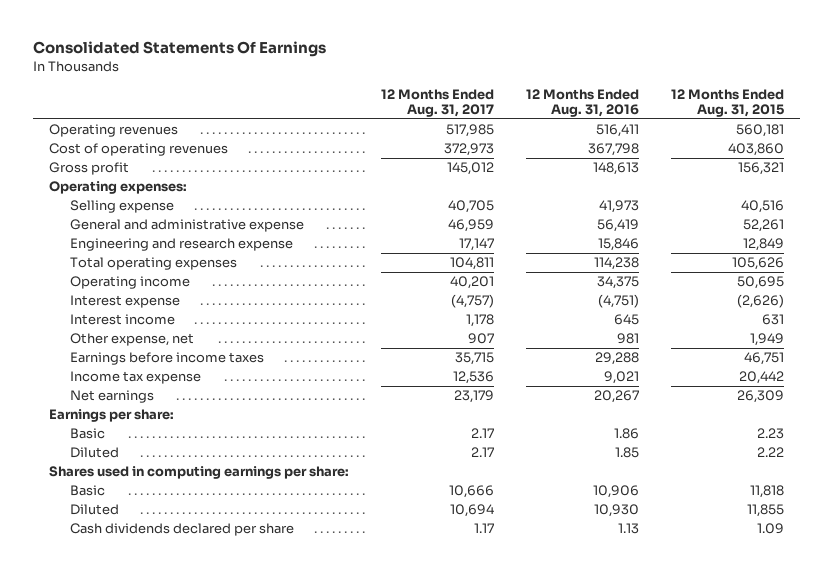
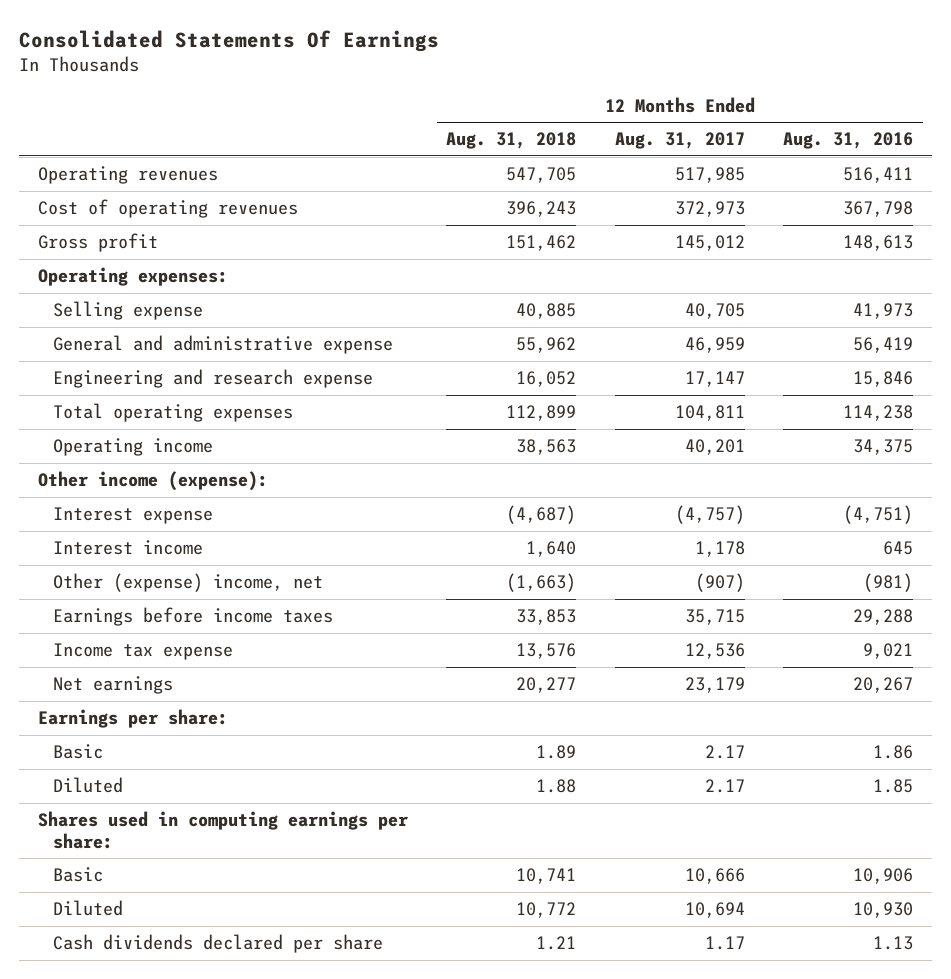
[670,88,784,118] 12 Months Ended Aug. 31, 2015 -> none
none -> [446,132,577,150] Aug. 31, 2018
none -> [38,471,269,492] Other income (expense):
[69,333,194,347] Other expense, net -> [53,573,324,593] Other (expense) income, net
[467,333,494,345] 907 -> [694,573,745,593] (907)
[616,333,639,345] 981 -> [862,573,913,593] (981)

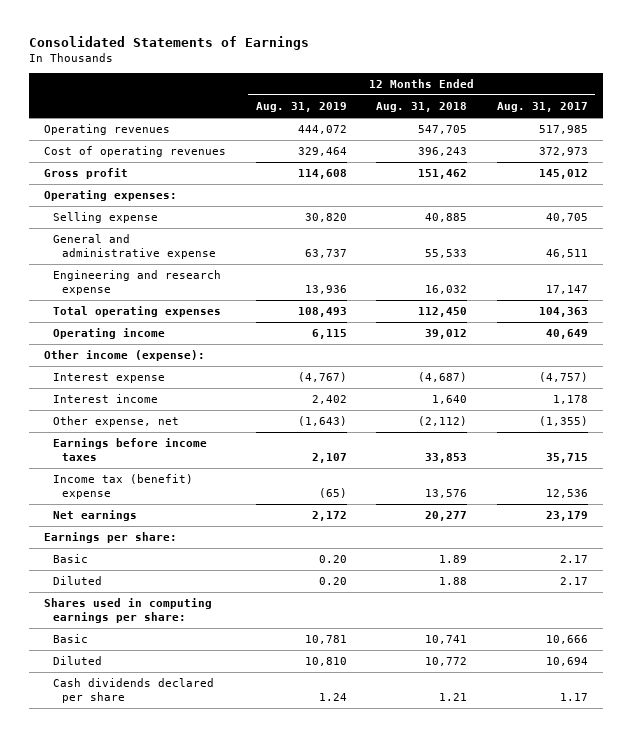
[19,29,440,52] Consolidated Statements Of Earnings -> [29,35,310,50] Consolidated Statements of Earnings
[782,132,913,150] Aug. 31, 2016 -> none
none -> [255,102,347,113] Aug. 31, 2019
[516,337,577,354] 55,962 -> [425,248,468,258] 55,533
[684,337,745,354] 46,959 -> [546,248,589,258] 46,511
[516,371,577,388] 16,052 -> [425,284,468,294] 16,032
[506,405,577,422] 112,899 -> [418,307,468,318] 112,450
[674,405,745,422] 104,811 -> [539,307,589,318] 104,363
[516,439,577,456] 38,563 -> [425,329,468,340] 39,012
[684,439,745,456] 40,201 -> [546,329,589,340] 40,649
[53,573,324,593] Other (expense) income, net -> [52,416,179,428] Other expense, net
[506,573,577,593] (1,663) -> [418,416,468,427] (2,112)
[694,573,745,593] (907) -> [539,416,589,427] (1,355)
[53,643,234,661] Income tax expense -> [52,474,193,499] Income tax (benefit) expense

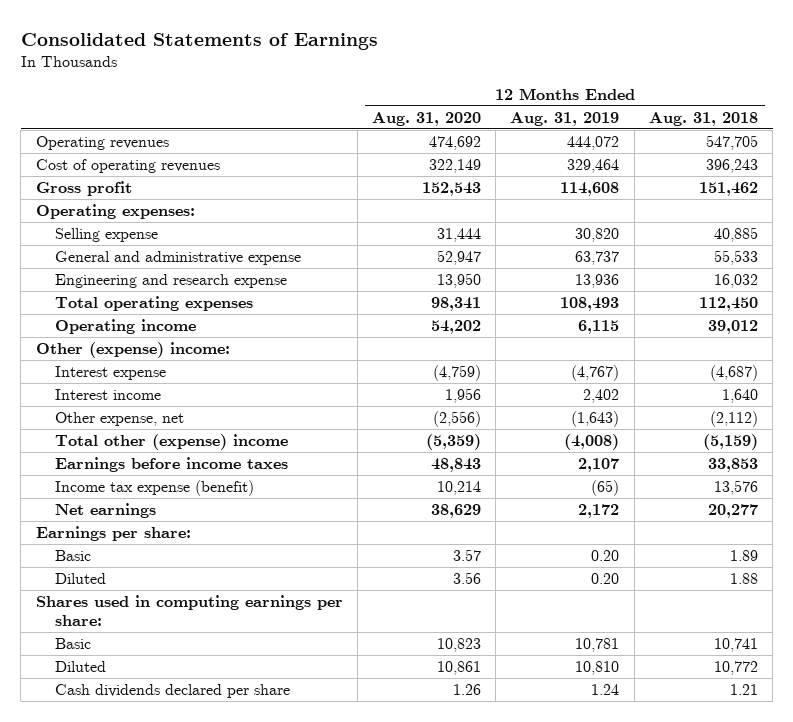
[497,102,589,113] Aug. 31, 2017 -> none
none -> [371,111,481,126] Aug. 31, 2020
[44,350,206,362] Other income (expense): -> [35,341,230,358] Other (expense) income:
none -> [54,433,288,450] Total other (expense) income
[52,474,193,499] Income tax (benefit) expense -> [54,479,254,496] Income tax expense (benefit)

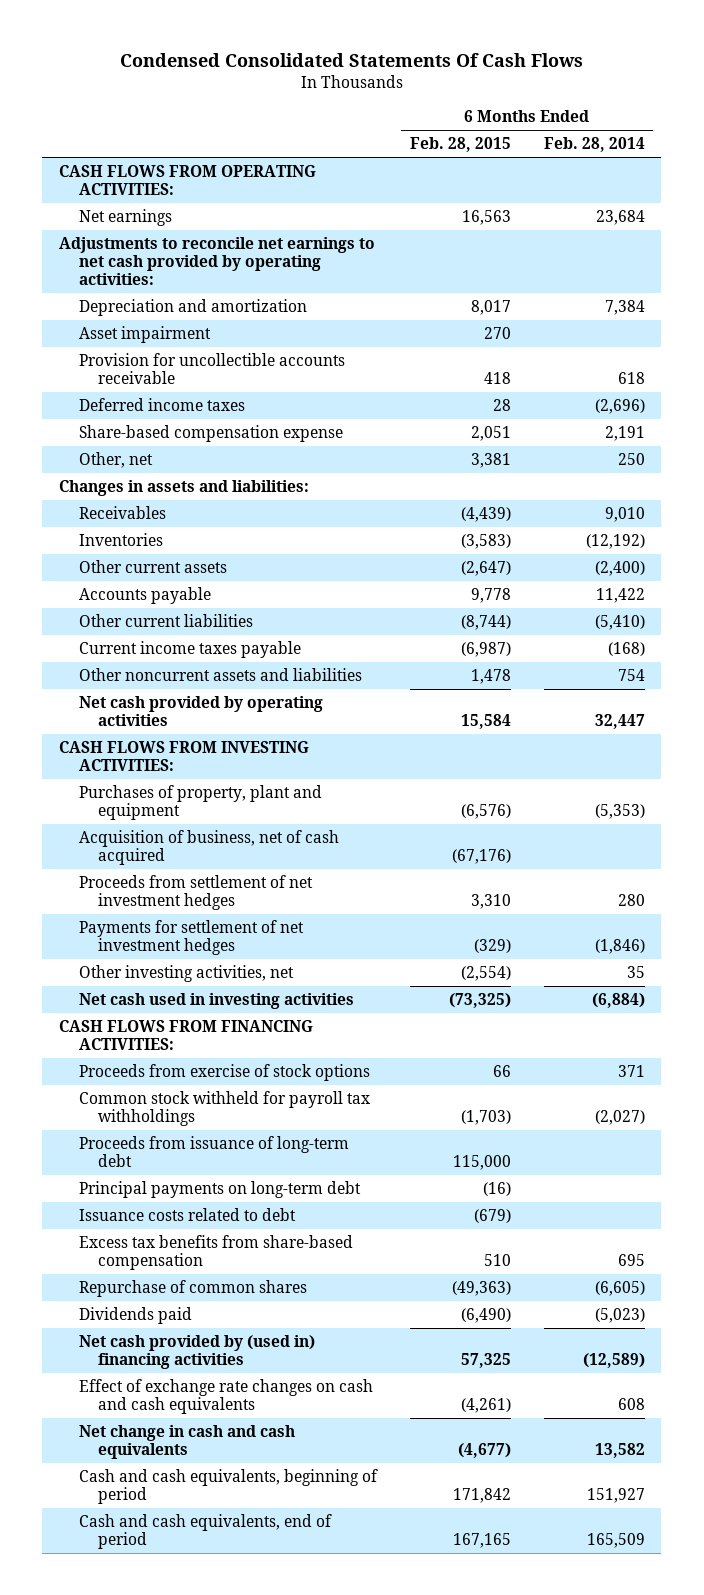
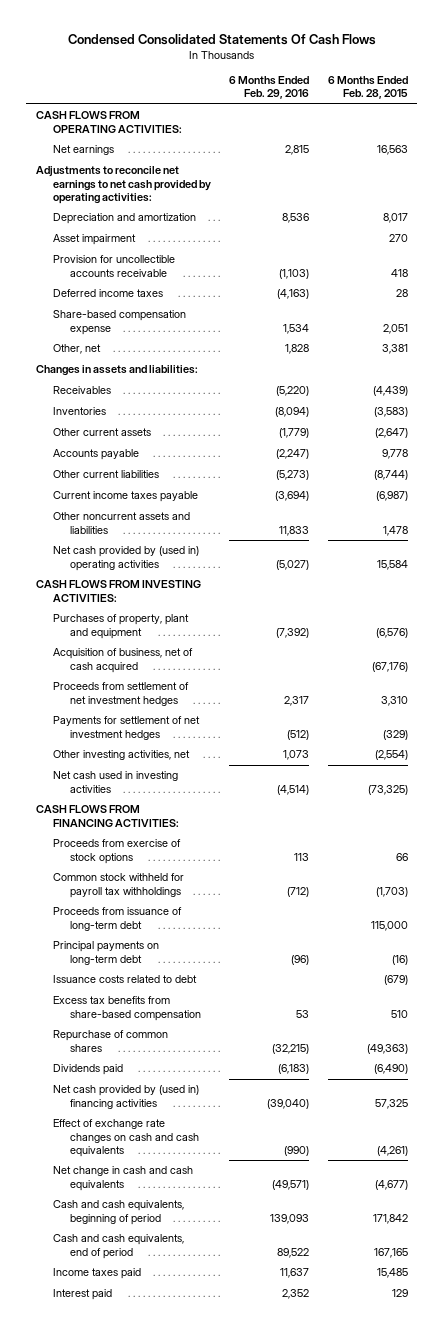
[543,137,645,153] Feb. 28, 2014 -> none
none -> [229,76,310,100] 6 Months Ended Feb. 29, 2016
[78,696,323,727] Net cash provided by operating activities -> [52,546,199,571] Net cash provided by (used in) operating activities
none -> [52,1268,141,1280] Income taxes paid
none -> [52,1289,112,1301] Interest paid

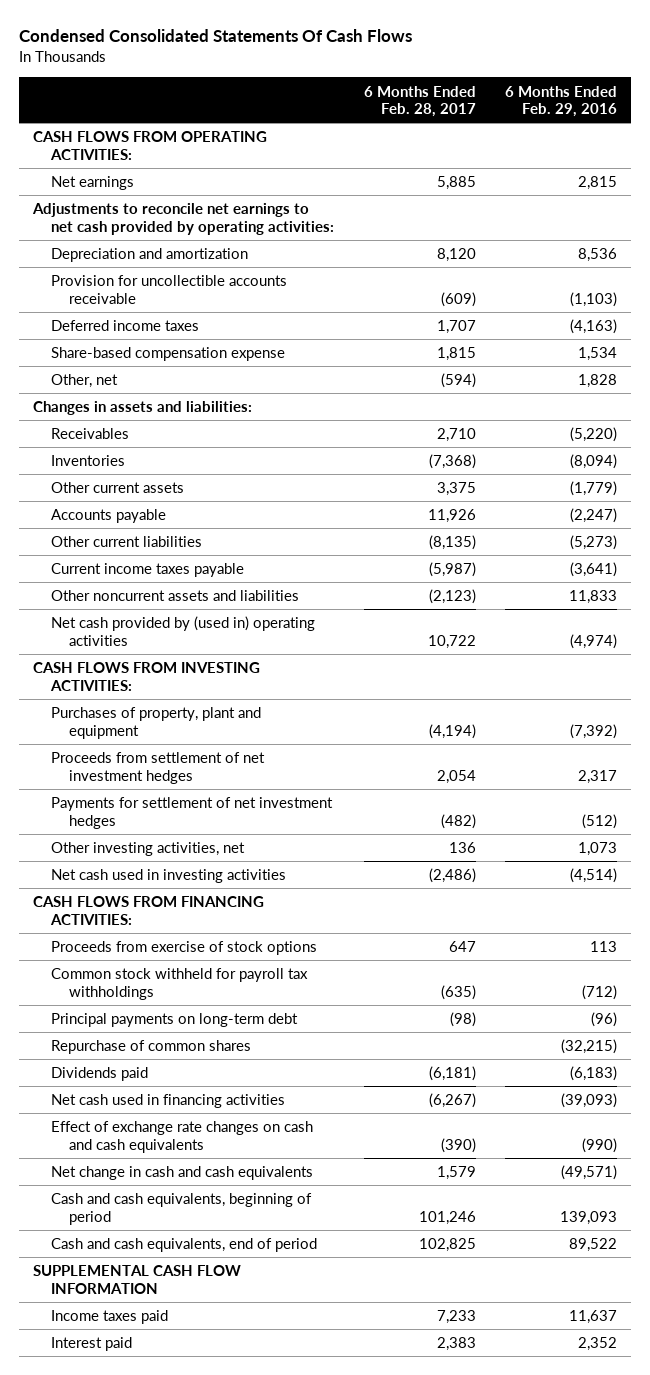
[327,76,408,100] 6 Months Ended Feb. 28, 2015 -> none
none -> [363,85,476,117] 6 Months Ended Feb. 28, 2017
[52,234,136,246] Asset impairment -> none
[275,491,310,502] (3,694) -> [569,562,617,578] (3,641)
[276,559,310,570] (5,027) -> [569,633,617,649] (4,974)
[52,648,193,673] Acquisition of business, net of cash acquired -> none
[52,907,182,931] Proceeds from issuance of long-term debt -> none
[52,975,197,984] Issuance costs related to debt -> none
[52,996,201,1021] Excess tax benefits from share-based compensation -> none
[52,1085,199,1109] Net cash provided by (used in) financing activities -> [51,1094,286,1109] Net cash used in financing activities
[267,1098,310,1109] (39,040) -> [560,1093,617,1109] (39,093)
none -> [33,1265,242,1294] SUPPLEMENTAL CASH FLOW INFORMATION

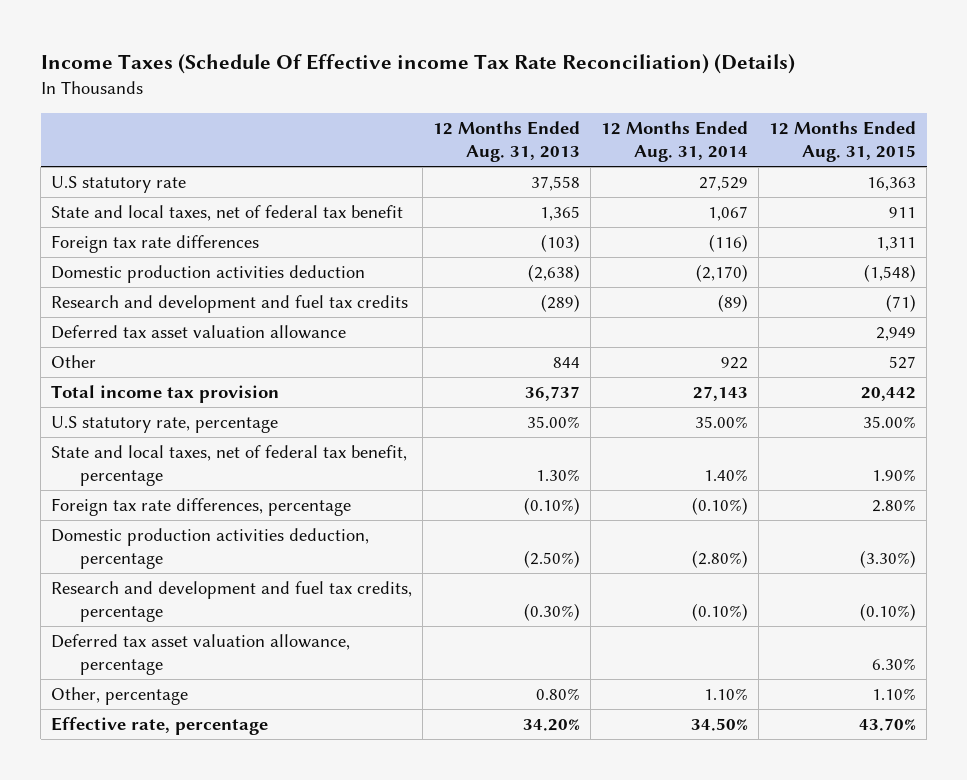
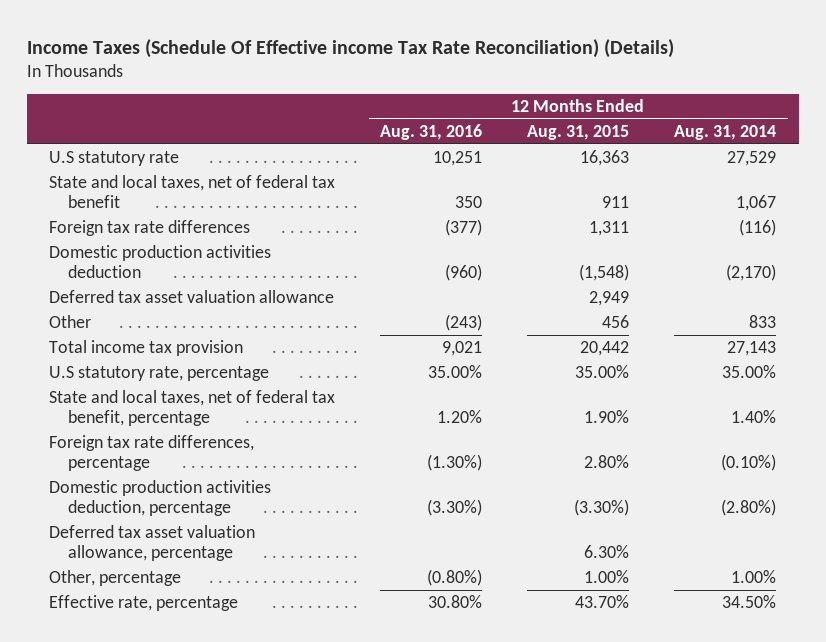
[433,120,581,162] 12 Months Ended Aug. 31, 2013 -> none
none -> [380,123,483,140] Aug. 31, 2016
[51,295,409,314] Research and development and fuel tax credits -> none
[721,357,749,370] 922 -> [749,314,777,328] 833
[889,356,917,370] 527 -> [602,314,630,328] 456
[51,581,413,623] Research and development and fuel tax credits, percentage -> none
[704,688,749,701] 1.10% -> [731,569,777,583] 1.00%
[872,688,917,701] 1.10% -> [584,569,630,583] 1.00%

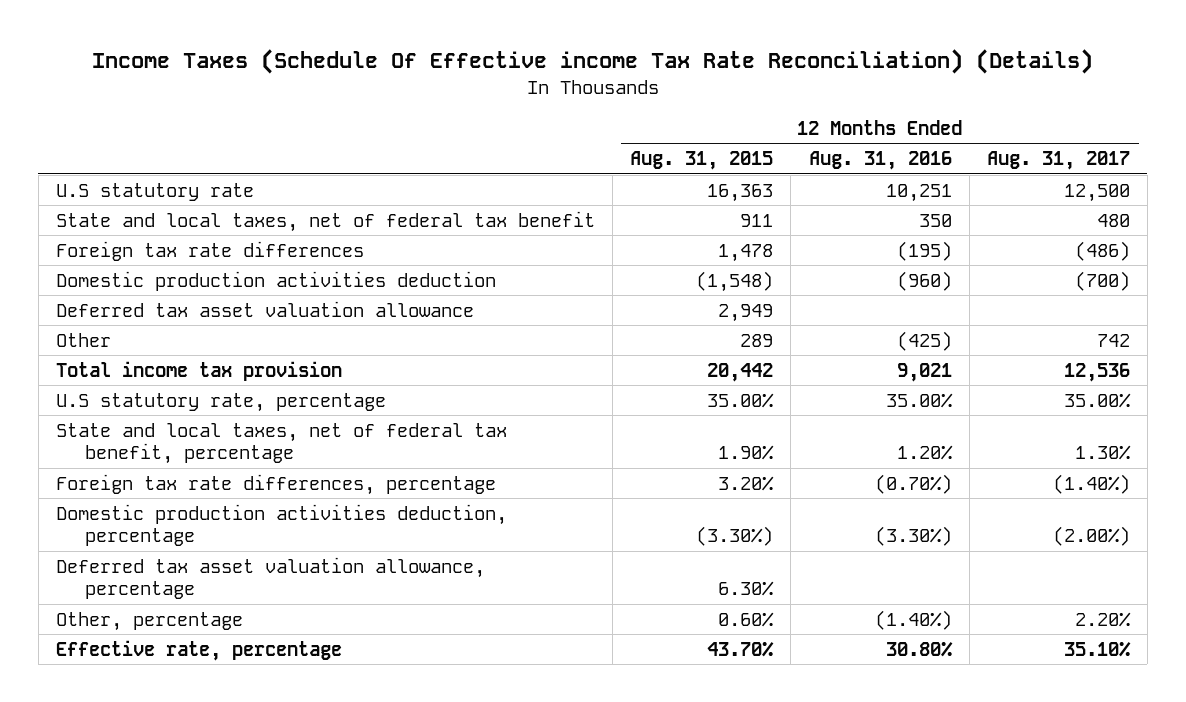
[674,124,777,140] Aug. 31, 2014 -> none
none -> [986,151,1130,171] Aug. 31, 2017
[445,218,483,236] (377) -> [896,240,952,261] (195)
[589,220,630,236] 1,311 -> [718,243,774,262] 1,478
[445,313,483,331] (243) -> [896,330,952,351] (425)
[602,314,630,328] 456 -> [740,333,774,347] 289
[427,454,483,472] (1.30%) -> [874,473,952,494] (0.70%)
[584,455,630,469] 2.80% -> [718,475,775,491] 3.20%
[427,568,483,586] (0.80%) -> [874,609,952,630] (1.40%)
[584,569,630,583] 1.00% -> [718,611,775,627] 0.60%

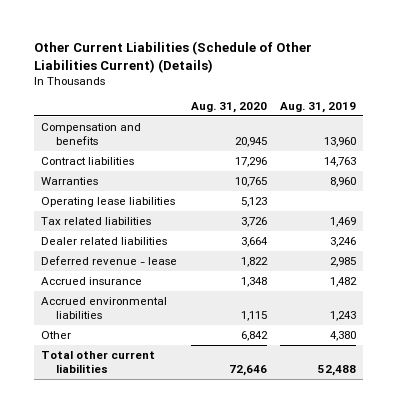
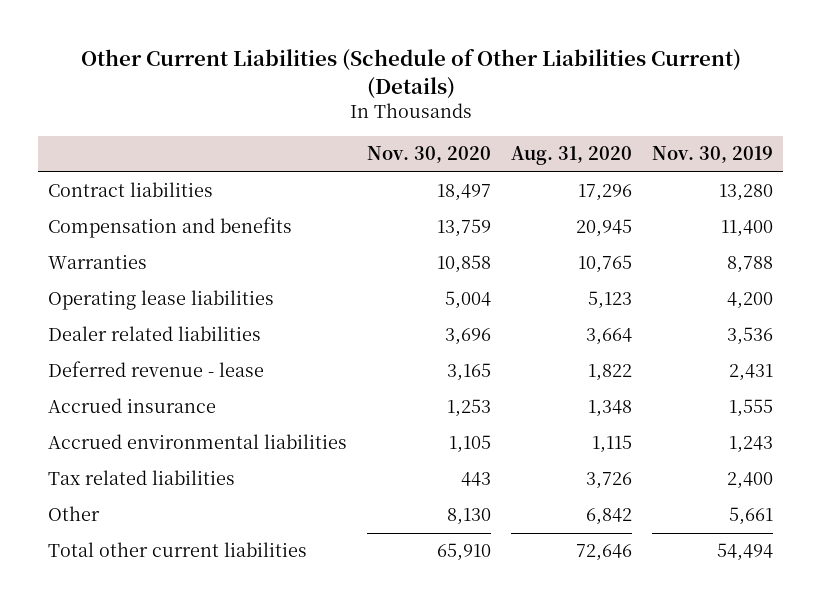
[280,102,357,114] Aug. 31, 2019 -> none
none -> [367,146,492,164] Nov. 30, 2020
none -> [652,146,774,164] Nov. 30, 2019
[41,122,142,146] Compensation and benefits -> [48,217,293,239] Compensation and benefits
[41,216,152,225] Tax related liabilities -> [48,470,236,486] Tax related liabilities

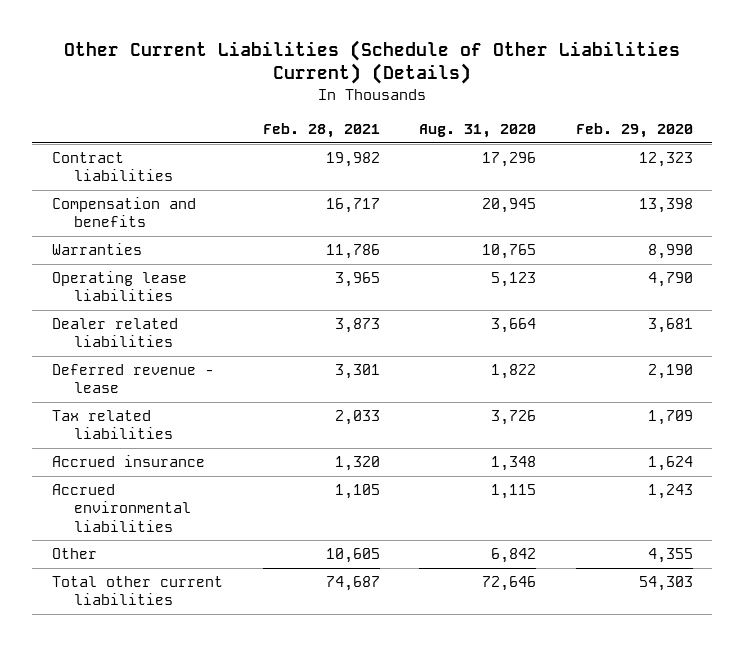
[367,146,492,164] Nov. 30, 2020 -> none
[652,146,774,164] Nov. 30, 2019 -> none
none -> [262,122,380,138] Feb. 28, 2021
none -> [575,122,693,138] Feb. 29, 2020
[48,470,236,486] Tax related liabilities -> [52,410,174,440] Tax related liabilities

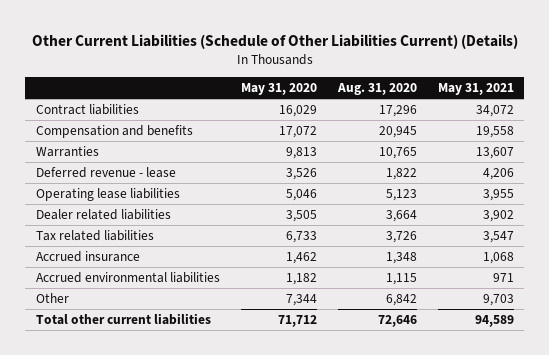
[262,122,380,138] Feb. 28, 2021 -> none
[575,122,693,138] Feb. 29, 2020 -> none
none -> [240,83,317,96] May 31, 2020
none -> [437,83,514,96] May 31, 2021
[52,364,215,394] Deferred revenue - lease -> [35,167,176,179] Deferred revenue - lease

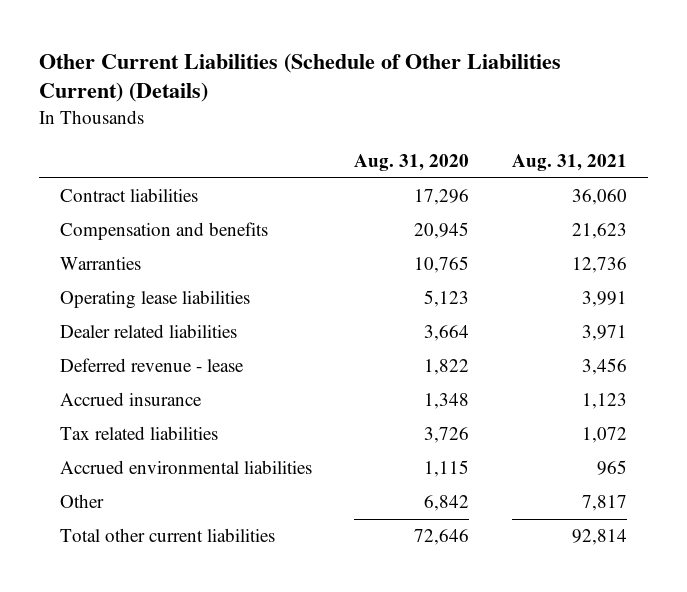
[240,83,317,96] May 31, 2020 -> none
[437,83,514,96] May 31, 2021 -> none
none -> [511,153,627,171] Aug. 31, 2021
[35,167,176,179] Deferred revenue - lease -> [59,358,244,373] Deferred revenue - lease
[35,230,154,242] Tax related liabilities -> [59,426,218,441] Tax related liabilities

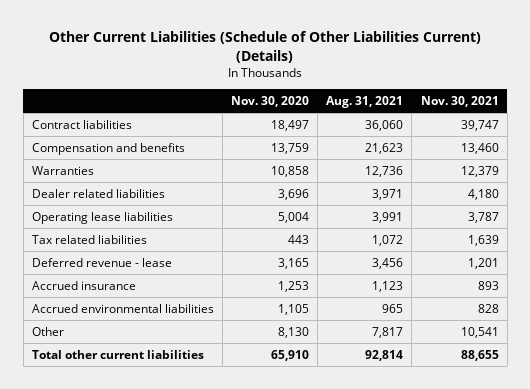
[354,153,470,171] Aug. 31, 2020 -> none
none -> [231,96,310,108] Nov. 30, 2020
none -> [420,96,499,108] Nov. 30, 2021
[59,290,250,310] Operating lease liabilities -> [31,211,173,224] Operating lease liabilities
[59,426,218,441] Tax related liabilities -> [31,234,147,244] Tax related liabilities

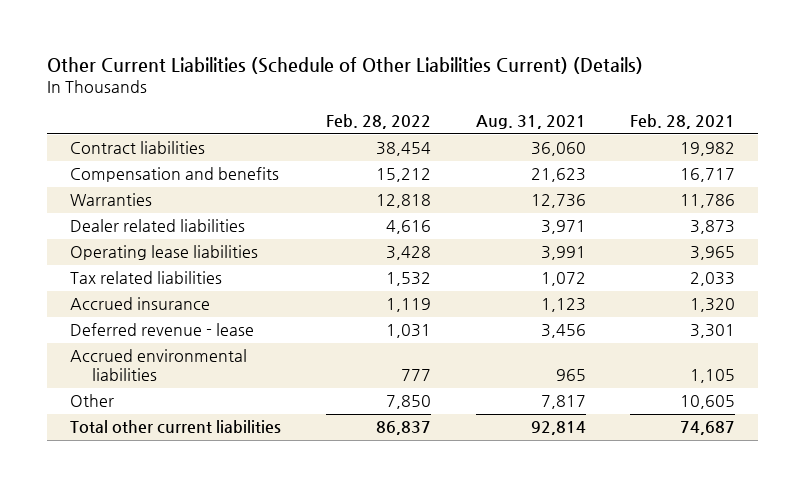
[231,96,310,108] Nov. 30, 2020 -> none
[420,96,499,108] Nov. 30, 2021 -> none
none -> [325,114,431,130] Feb. 28, 2022
none -> [630,114,736,130] Feb. 28, 2021
[31,257,172,267] Deferred revenue - lease -> [69,323,254,337] Deferred revenue - lease

